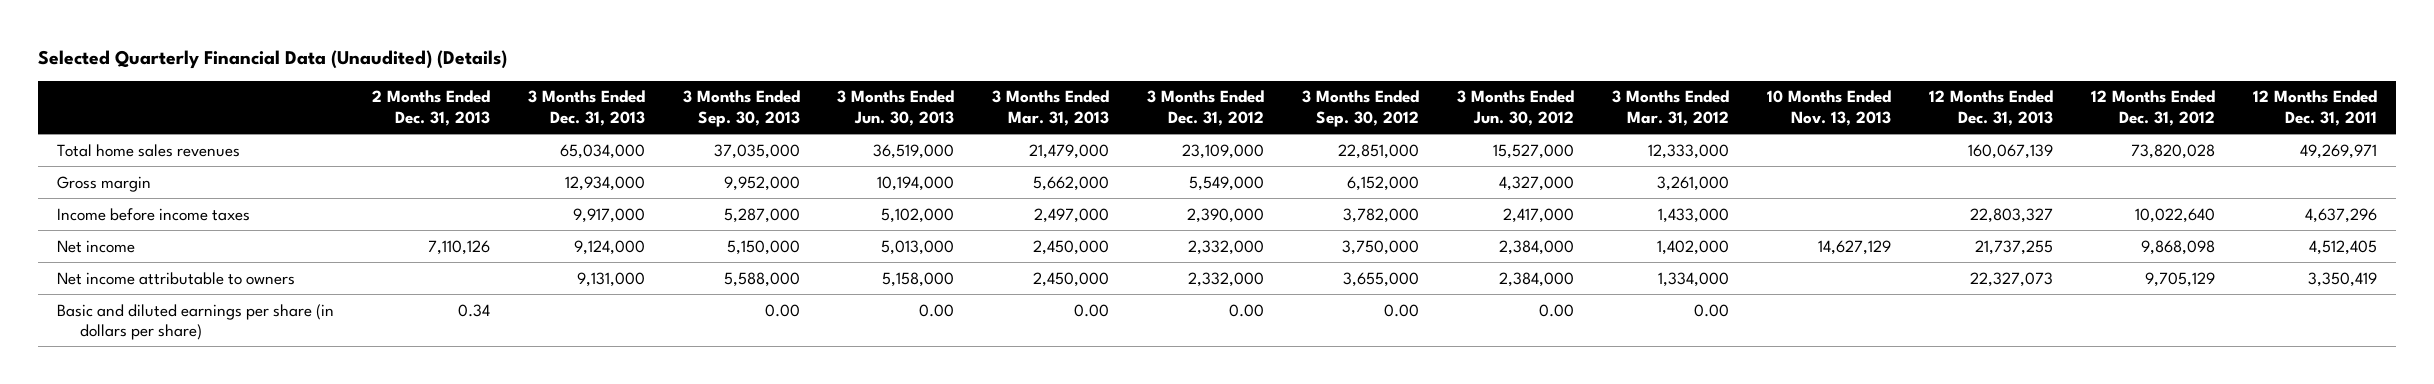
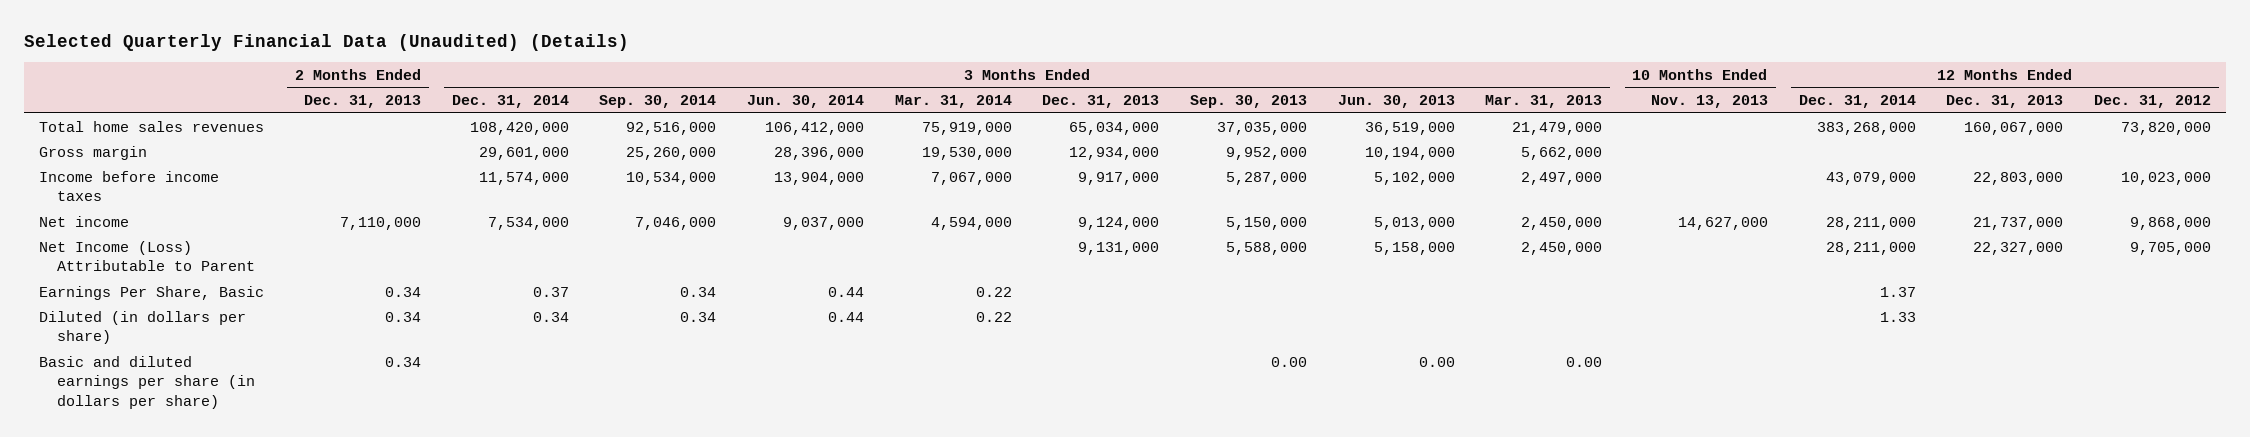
[1147,90,1265,126] 3 Months Ended Dec. 31, 2012 -> none
[1302,90,1420,127] 3 Months Ended Sep. 30, 2012 -> none
[1457,90,1575,126] 3 Months Ended Jun. 30, 2012 -> none
[1612,90,1730,126] 3 Months Ended Mar. 31, 2012 -> none
[2252,90,2377,126] 12 Months Ended Dec. 31, 2011 -> none
none -> [451,95,569,109] Dec. 31, 2014
none -> [599,95,717,109] Sep. 30, 2014
none -> [746,95,864,109] Jun. 30, 2014
none -> [894,95,1012,109] Mar. 31, 2014
none -> [1798,95,1916,109] Dec. 31, 2014
[1968,143,2054,159] 160,067,139 -> [1964,121,2064,135] 160,067,000
[2131,143,2216,159] 73,820,028 -> [2120,121,2211,135] 73,820,000
[1970,207,2054,223] 22,803,327 -> [1973,171,2064,185] 22,803,000
[2135,207,2216,223] 10,022,640 -> [2120,171,2211,185] 10,023,000
[427,239,490,255] 7,110,126 -> [339,216,421,230] 7,110,000
[1818,239,1892,255] 14,627,129 -> [1677,216,1768,230] 14,627,000
[1975,239,2054,255] 21,737,255 -> [1973,216,2064,230] 21,737,000
[2141,239,2216,255] 9,868,098 -> [2129,216,2211,230] 9,868,000
[56,271,295,285] Net income attributable to owners -> [39,240,255,272] Net Income (Loss) Attributable to Parent
[1970,271,2054,287] 22,327,073 -> [1973,241,2064,255] 22,327,000
[2145,271,2216,287] 9,705,129 -> [2129,241,2211,255] 9,705,000
none -> [39,285,265,300] Earnings Per Share, Basic
none -> [39,310,247,345] Diluted (in dollars per share)

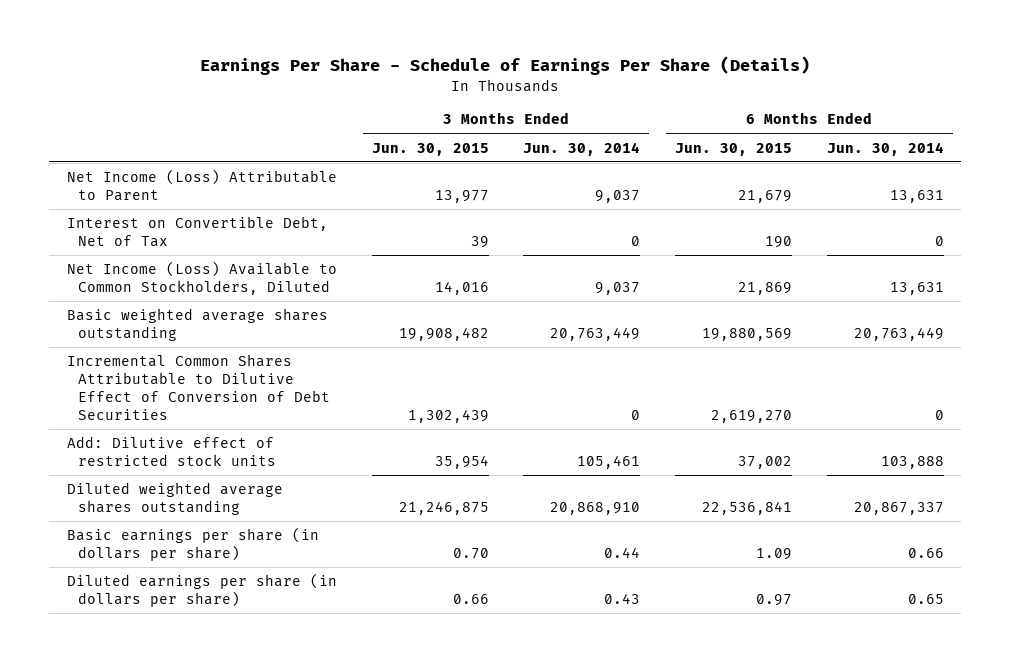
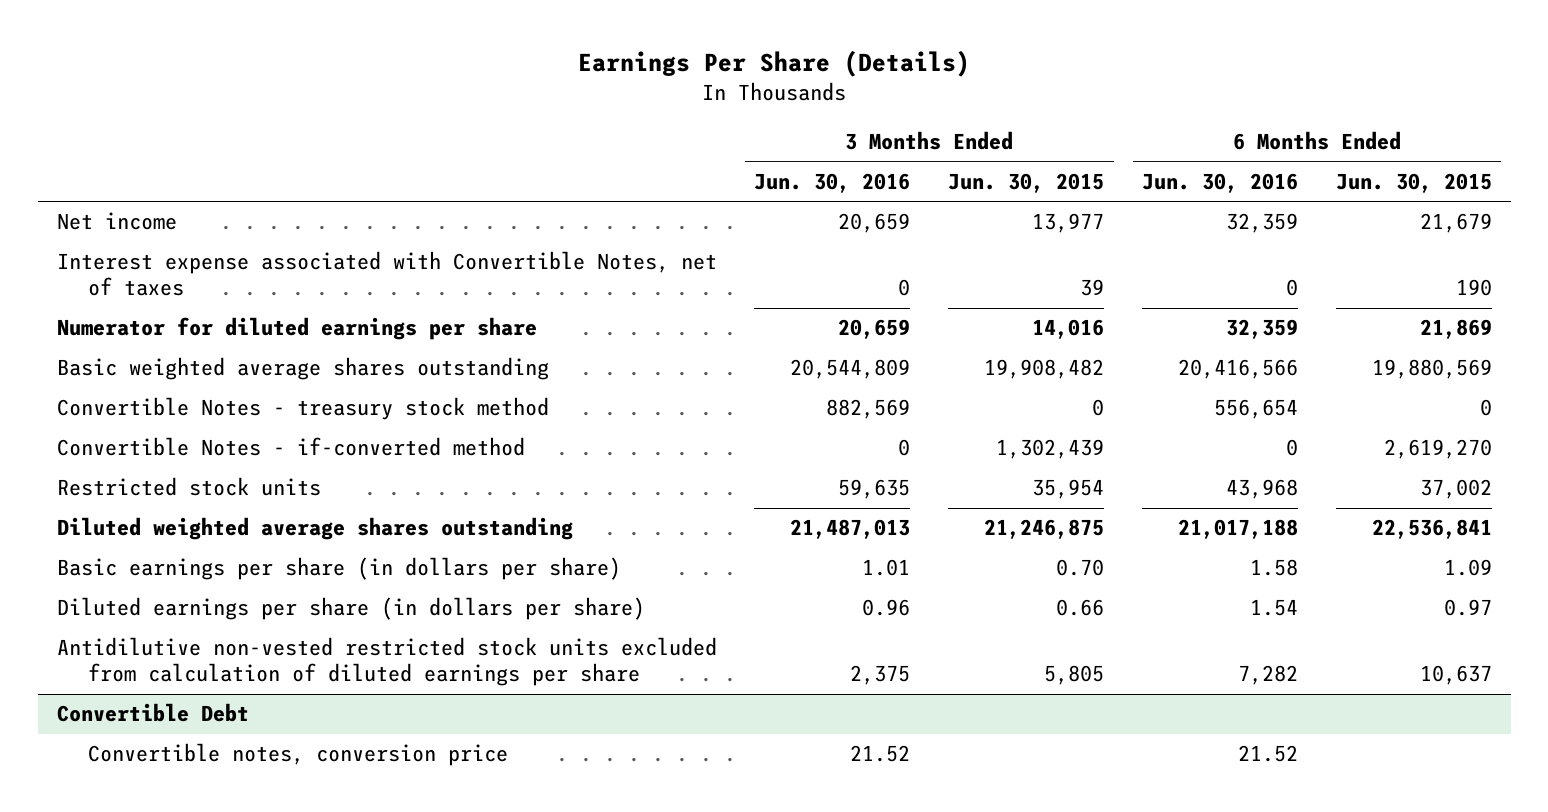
[200,56,811,76] Earnings Per Share - Schedule of Earnings Per Share (Details) -> [578,50,971,78] Earnings Per Share (Details)
[523,141,641,156] Jun. 30, 2014 -> none
[826,141,944,156] Jun. 30, 2014 -> none
none -> [754,172,911,193] Jun. 30, 2016
none -> [1142,172,1299,193] Jun. 30, 2016
[66,169,337,202] Net Income (Loss) Attributable to Parent -> [56,212,177,231] Net income
[66,216,328,248] Interest on Convertible Debt, Net of Tax -> [56,251,717,297] Interest expense associated with Convertible Notes, net of taxes
[66,261,337,296] Net Income (Loss) Available to Common Stockholders, Diluted -> [56,317,537,341] Numerator for diluted earnings per share
none -> [56,397,549,421] Convertible Notes - treasury stock method
[66,354,330,420] Incremental Common Shares Attributable to Dilutive Effect of Conversion of Debt Securities -> [56,437,525,457] Convertible Notes - if-converted method
[66,436,276,467] Add: Dilutive effect of restricted stock units -> [56,477,321,497] Restricted stock units
none -> [56,637,717,687] Antidilutive non-vested restricted stock units excluded from calculation of diluted earnings per share
none -> [56,703,249,723] Convertible Debt
none -> [88,743,509,767] Convertible notes, conversion price

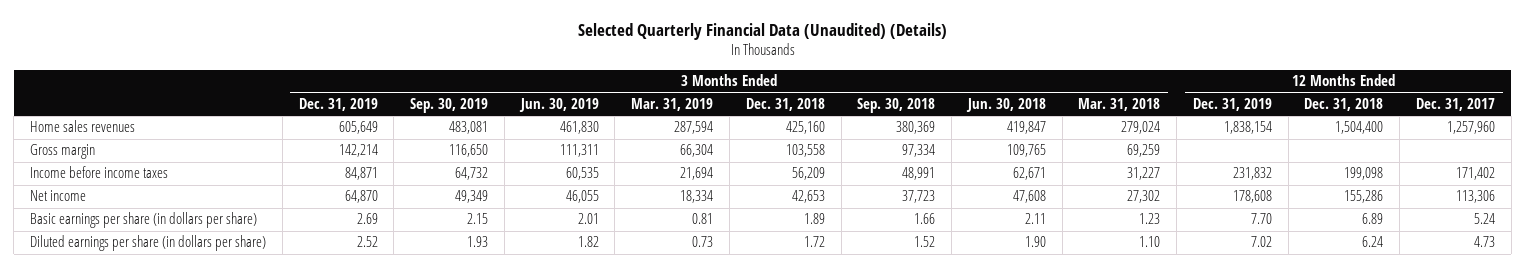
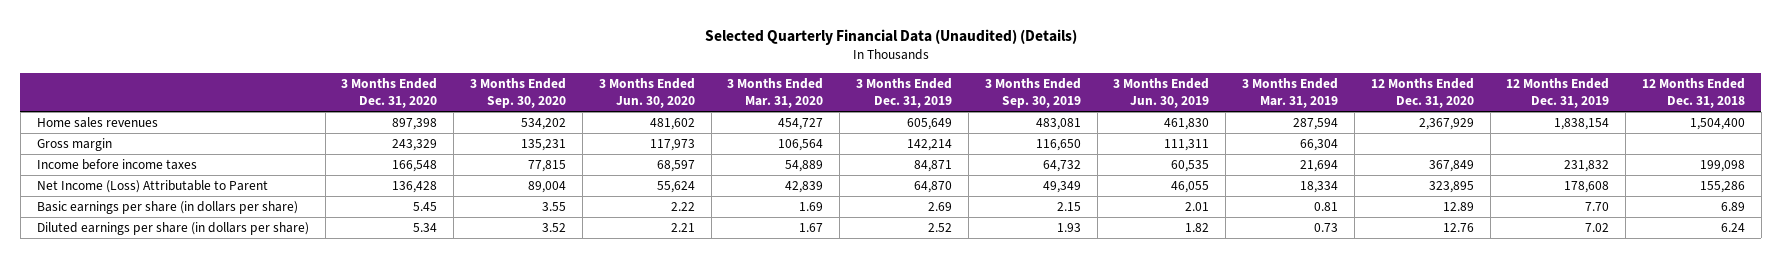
[745,97,825,111] Dec. 31, 2018 -> none
[857,97,936,113] Sep. 30, 2018 -> none
[965,97,1046,112] Jun. 30, 2018 -> none
[1078,97,1161,111] Mar. 31, 2018 -> none
[1415,97,1495,111] Dec. 31, 2017 -> none
none -> [341,77,438,109] 3 Months Ended Dec. 31, 2020
none -> [470,77,567,109] 3 Months Ended Sep. 30, 2020
none -> [598,77,695,109] 3 Months Ended Jun. 30, 2020
none -> [727,77,824,109] 3 Months Ended Mar. 31, 2020
none -> [1370,77,1474,109] 12 Months Ended Dec. 31, 2020
[30,190,87,202] Net income -> [36,180,268,194] Net Income (Loss) Attributable to Parent

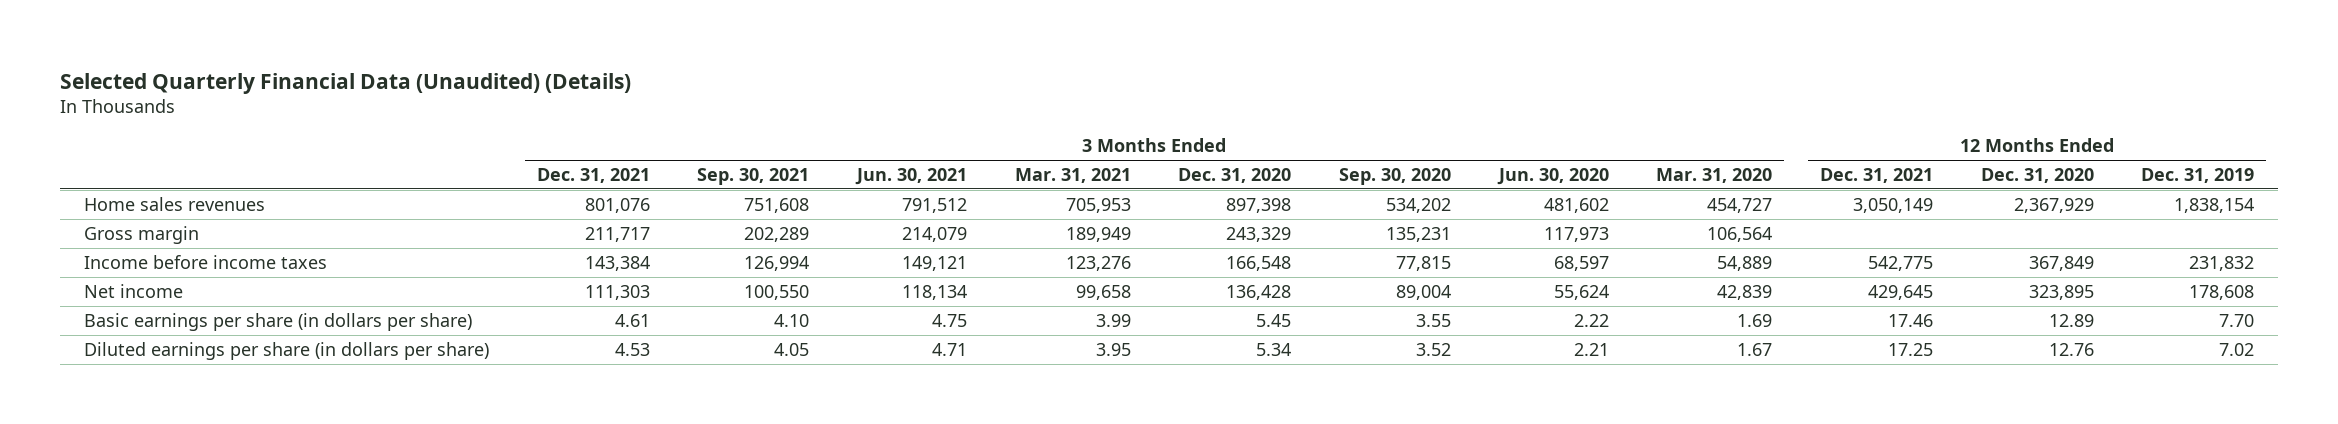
[856,77,953,109] 3 Months Ended Dec. 31, 2019 -> none
[984,77,1081,109] 3 Months Ended Sep. 30, 2019 -> none
[1113,77,1210,109] 3 Months Ended Jun. 30, 2019 -> none
[1242,77,1339,109] 3 Months Ended Mar. 31, 2019 -> none
[1642,77,1746,109] 12 Months Ended Dec. 31, 2018 -> none
none -> [536,168,650,184] Dec. 31, 2021
none -> [697,168,810,186] Sep. 30, 2021
none -> [854,168,967,186] Jun. 30, 2021
none -> [1014,168,1131,184] Mar. 31, 2021
none -> [1819,168,1933,184] Dec. 31, 2021
[36,180,268,194] Net Income (Loss) Attributable to Parent -> [84,283,184,298] Net income

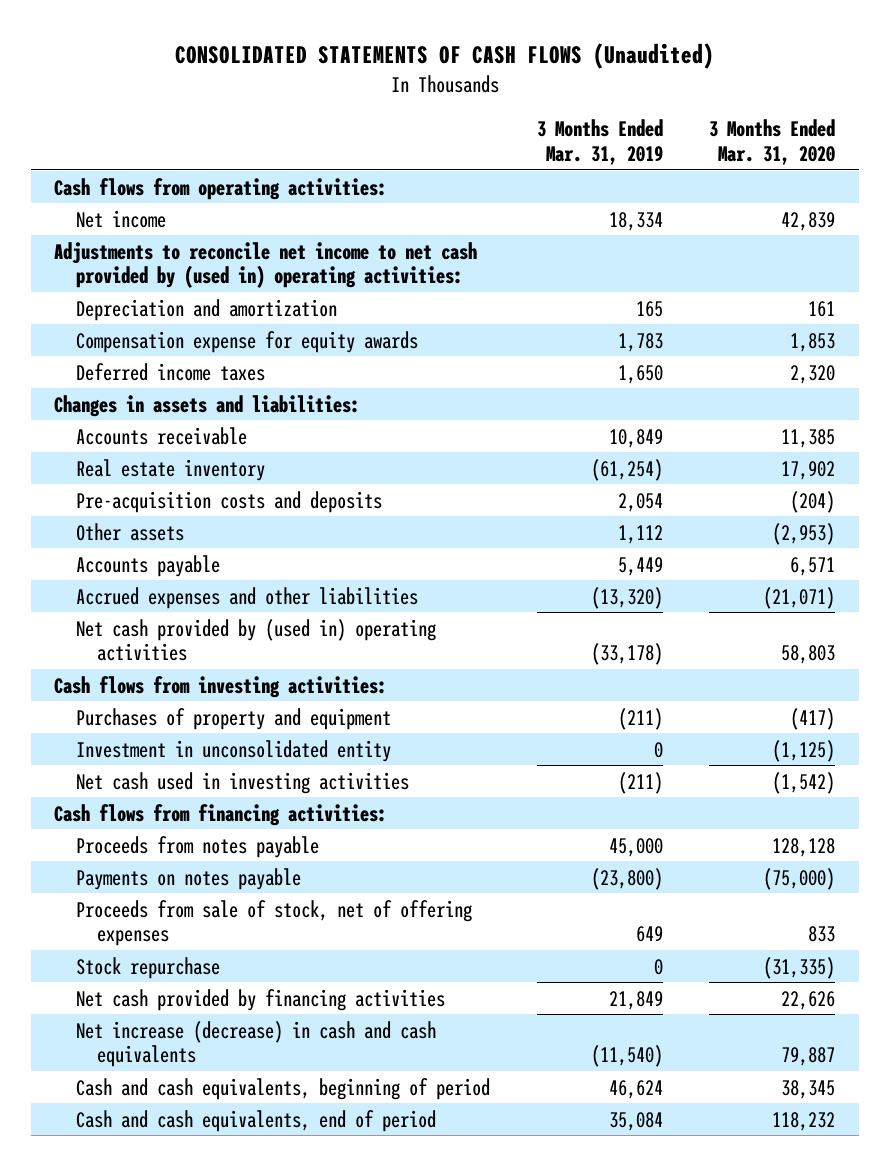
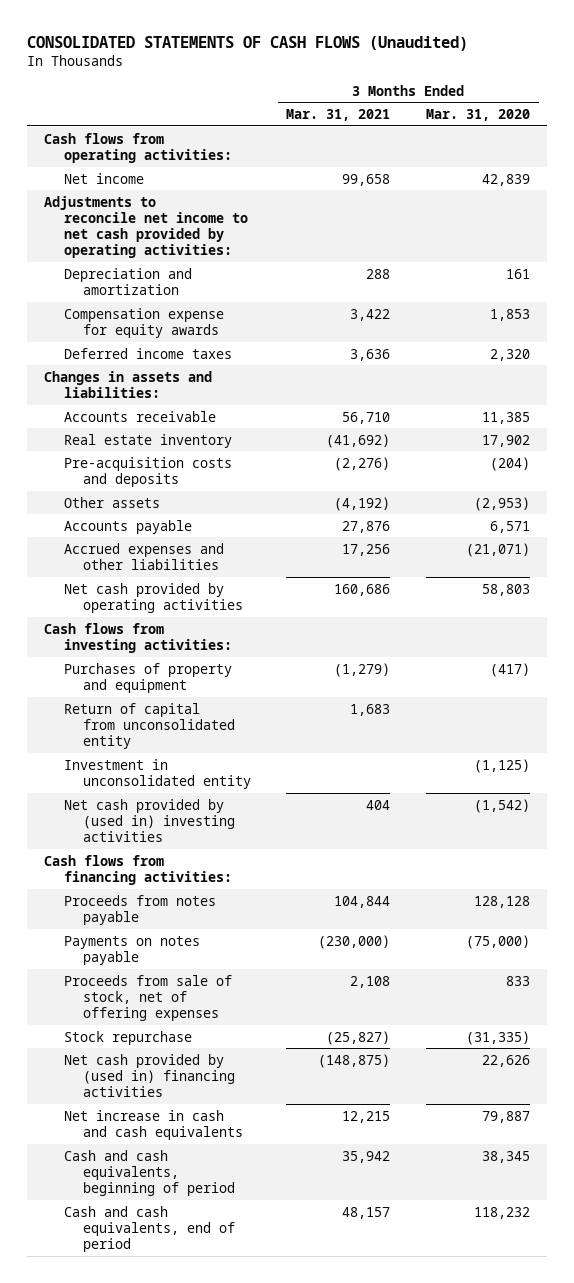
[536,119,663,165] 3 Months Ended Mar. 31, 2019 -> none
none -> [286,108,391,121] Mar. 31, 2021
[54,241,478,289] Adjustments to reconcile net income to net cash provided by (used in) operating activities: -> [44,195,248,258] Adjustments to reconcile net income to net cash provided by operating activities:
[75,618,436,662] Net cash provided by (used in) operating activities -> [63,582,244,613] Net cash provided by operating activities
none -> [63,702,236,749] Return of capital from unconsolidated entity
[75,771,409,794] Net cash used in investing activities -> [63,798,236,842] Net cash provided by (used in) investing activities
[75,988,445,1011] Net cash provided by financing activities -> [63,1053,236,1097] Net cash provided by (used in) financing activities
[75,1020,436,1068] Net increase (decrease) in cash and cash equivalents -> [63,1109,244,1140] Net increase in cash and cash equivalents

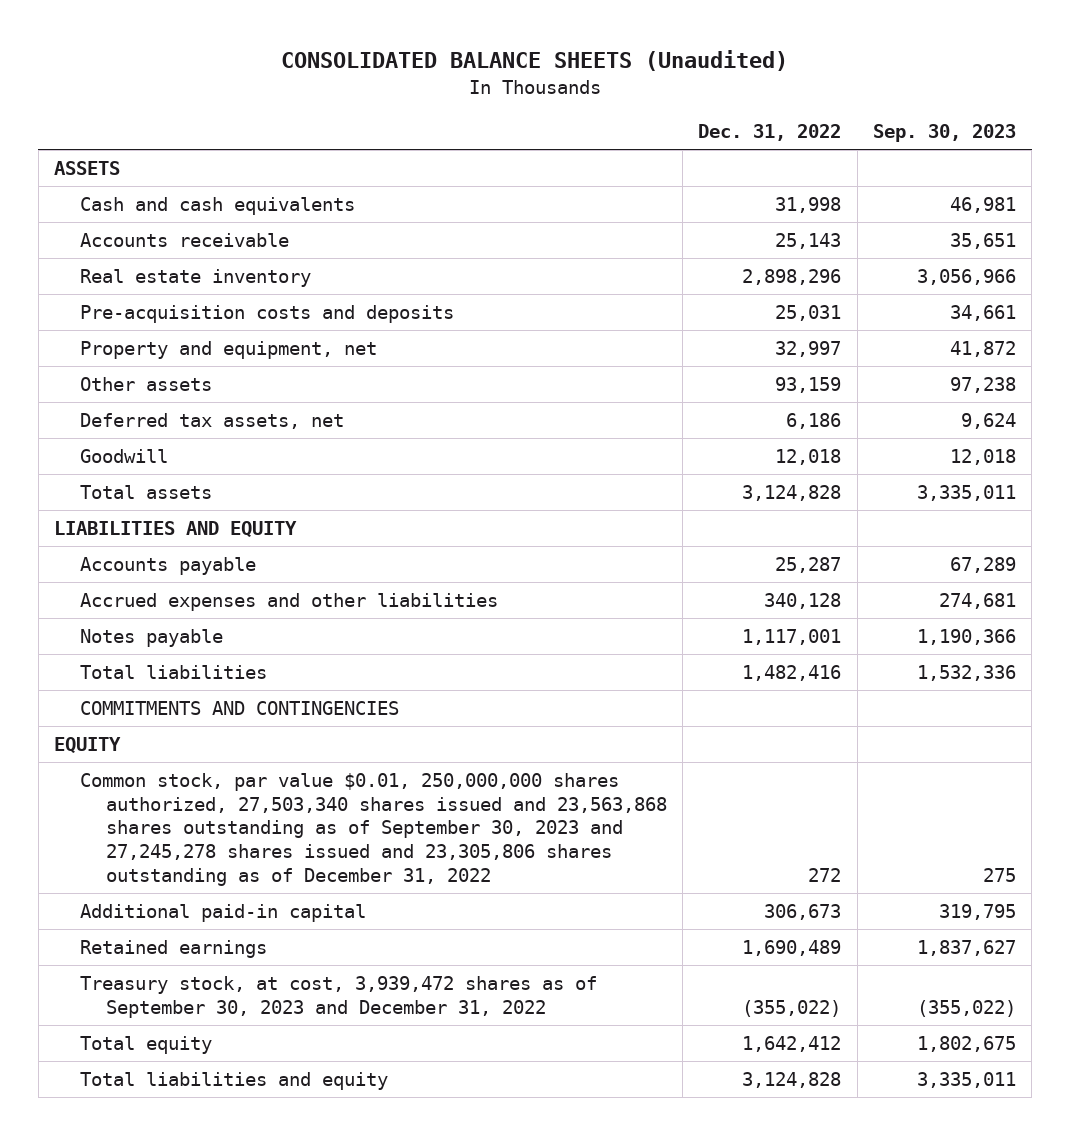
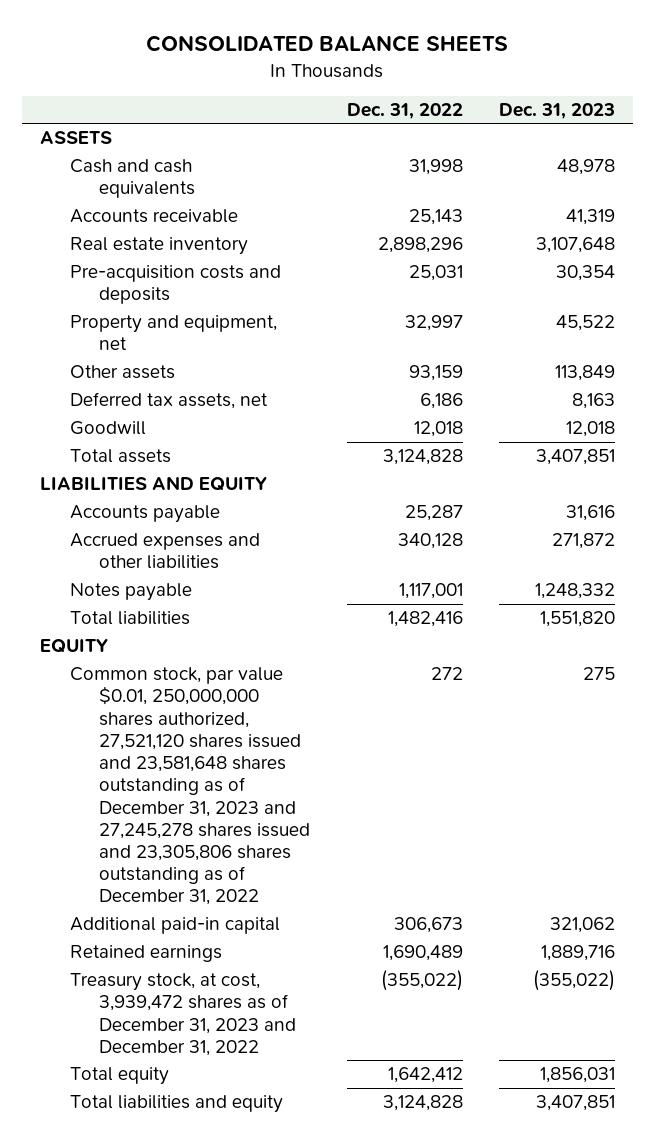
[281,50,789,72] CONSOLIDATED BALANCE SHEETS (Unaudited) -> [146,35,509,53] CONSOLIDATED BALANCE SHEETS
[873,124,1017,143] Sep. 30, 2023 -> none
none -> [498,102,615,119] Dec. 31, 2023
[79,701,399,716] COMMITMENTS AND CONTINGENCIES -> none
[79,773,667,886] Common stock, par value $0.01, 250,000,000 shares authorized, 27,503,340 shares issued and 23,563,868 shares outstanding as of September 30, 2023 and 27,245,278 shares issued and 23,305,806 shares outstanding as of December 31, 2022 -> [69,667,311,906] Common stock, par value $0.01, 250,000,000 shares authorized, 27,521,120 shares issued and 23,581,648 shares outstanding as of December 31, 2023 and 27,245,278 shares issued and 23,305,806 shares outstanding as of December 31, 2022
[79,976,597,1018] Treasury stock, at cost, 3,939,472 shares as of September 30, 2023 and December 31, 2022 -> [69,973,297,1056] Treasury stock, at cost, 3,939,472 shares as of December 31, 2023 and December 31, 2022

